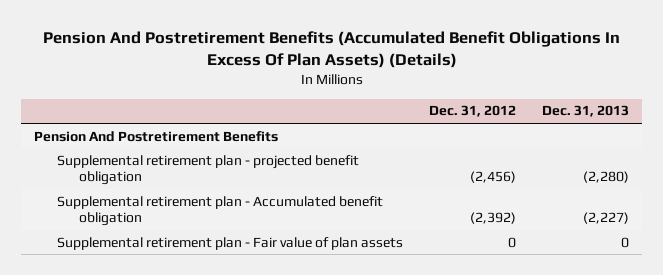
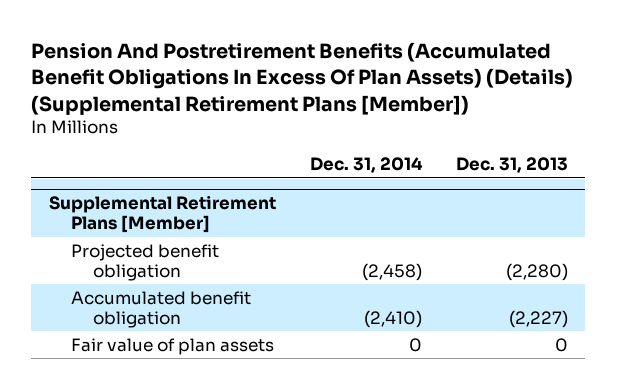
[42,31,620,69] Pension And Postretirement Benefits (Accumulated Benefit Obligations In Excess Of Plan Assets) (Details) -> [31,41,574,115] Pension And Postretirement Benefits (Accumulated Benefit Obligations In Excess Of Plan Assets) (Details) (Supplemental Retirement Plans [Member])
[428,105,516,118] Dec. 31, 2012 -> none
none -> [309,157,423,174] Dec. 31, 2014
[34,130,279,142] Pension And Postretirement Benefits -> none
none -> [48,194,276,234] Supplemental Retirement Plans [Member]
[56,154,359,186] Supplemental retirement plan - projected benefit obligation -> [70,243,219,281] Projected benefit obligation
[56,195,383,227] Supplemental retirement plan - Accumulated benefit obligation -> [70,290,251,328] Accumulated benefit obligation
[56,236,403,250] Supplemental retirement plan - Fair value of plan assets -> [70,337,274,355] Fair value of plan assets

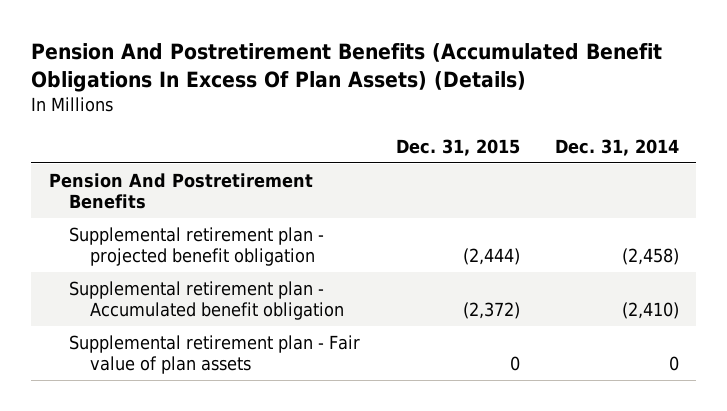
[31,41,574,115] Pension And Postretirement Benefits (Accumulated Benefit Obligations In Excess Of Plan Assets) (Details) (Supplemental Retirement Plans [Member]) -> [30,43,662,93] Pension And Postretirement Benefits (Accumulated Benefit Obligations In Excess Of Plan Assets) (Details)
[456,157,569,174] Dec. 31, 2013 -> none
none -> [395,138,520,156] Dec. 31, 2015
[48,194,276,234] Supplemental Retirement Plans [Member] -> none
none -> [48,173,313,210] Pension And Postretirement Benefits
[70,243,219,281] Projected benefit obligation -> [69,227,325,267] Supplemental retirement plan - projected benefit obligation
[70,290,251,328] Accumulated benefit obligation -> [69,281,345,321] Supplemental retirement plan - Accumulated benefit obligation
[70,337,274,355] Fair value of plan assets -> [69,335,361,375] Supplemental retirement plan - Fair value of plan assets

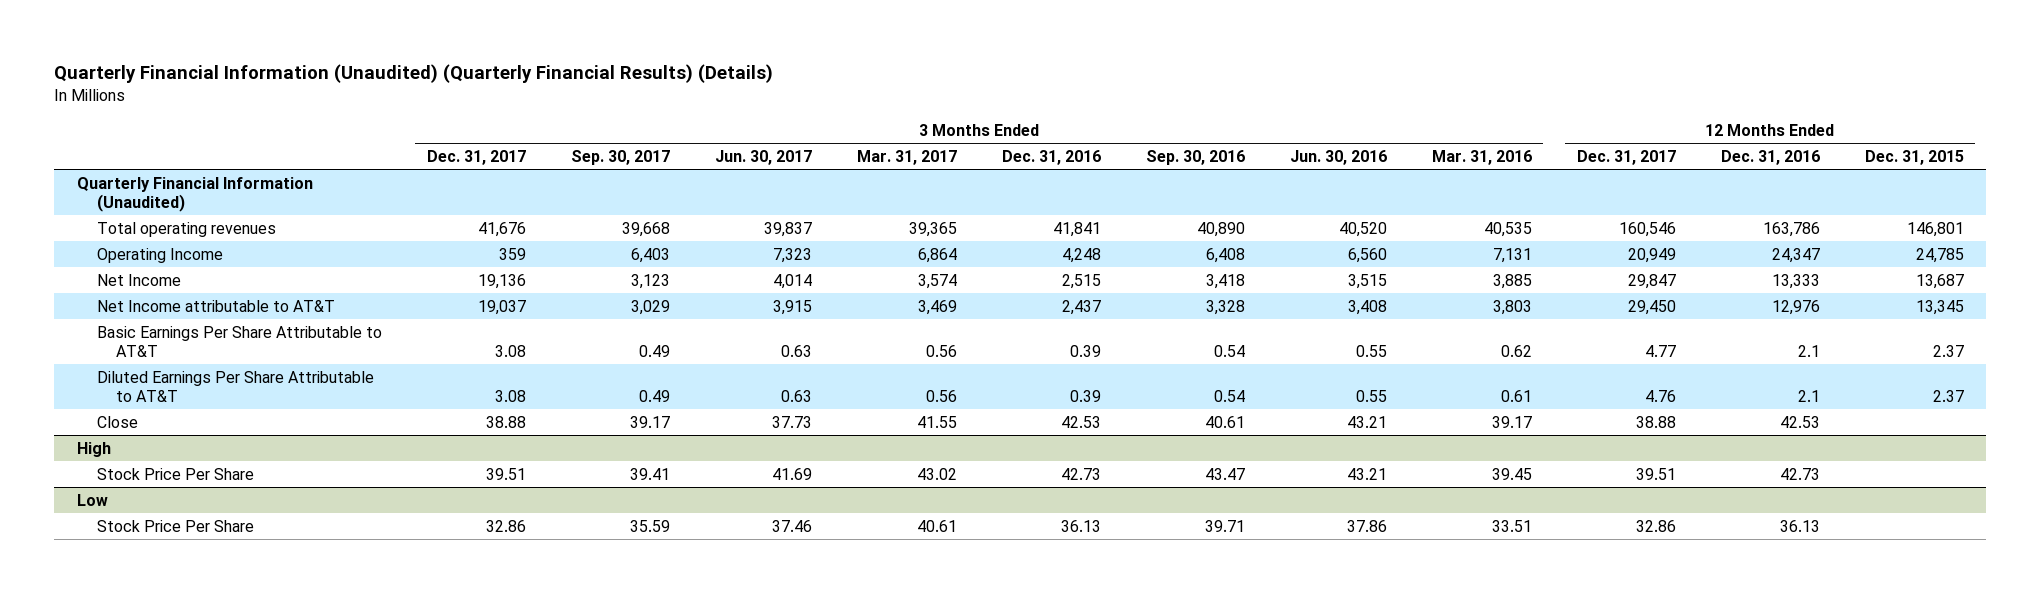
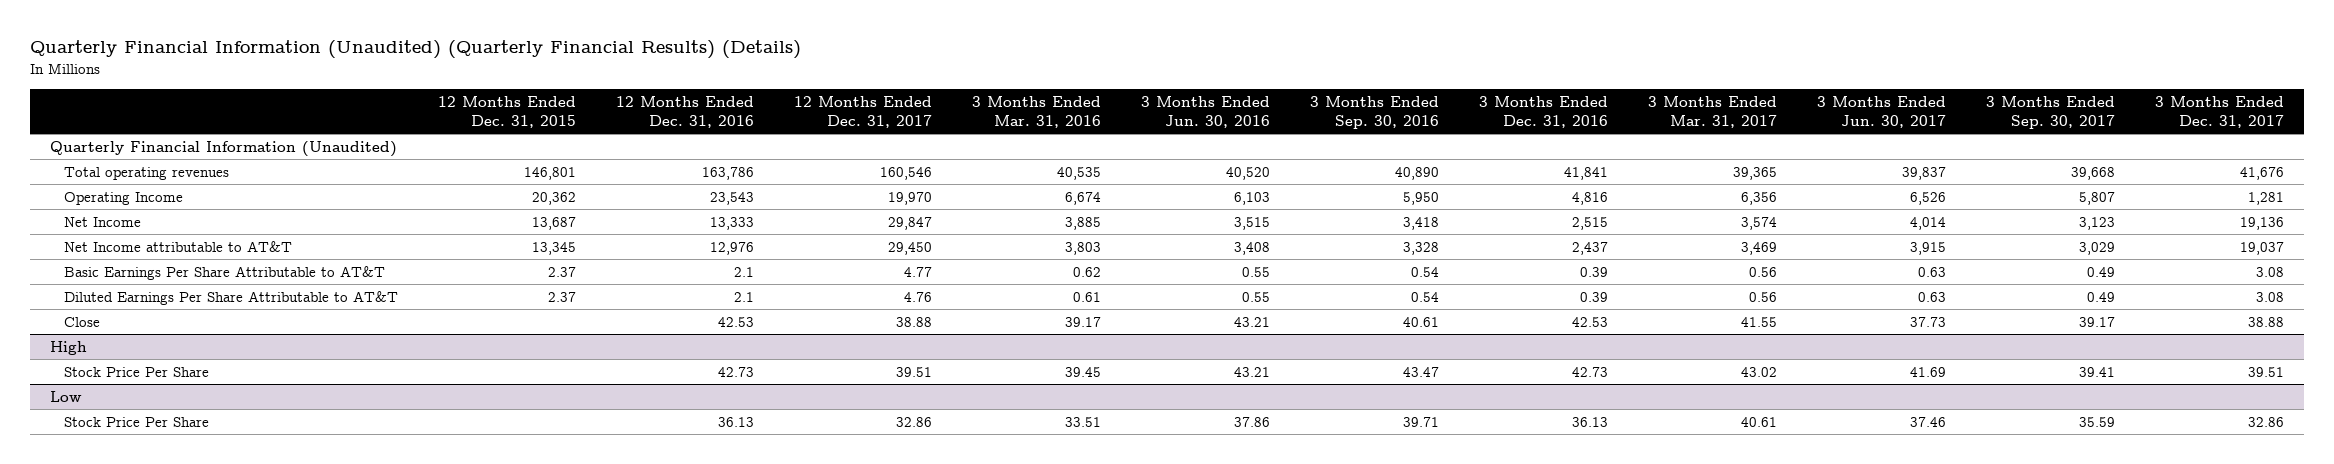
[498,247,526,260] 359 -> [2248,191,2285,205] 1,281
[630,247,670,263] 6,403 -> [2079,191,2116,205] 5,807
[772,247,812,263] 7,323 -> [1910,191,1947,205] 6,526
[917,247,957,263] 6,864 -> [1741,191,1778,205] 6,356
[1061,247,1101,263] 4,248 -> [1572,191,1609,205] 4,816
[1205,247,1245,263] 6,408 -> [1403,191,1440,205] 5,950
[1347,247,1387,263] 6,560 -> [1234,191,1271,205] 6,103
[1492,247,1532,263] 7,131 -> [1065,191,1102,205] 6,674
[1627,247,1676,263] 20,949 -> [888,191,933,205] 19,970
[1771,247,1820,263] 24,347 -> [710,191,755,205] 23,543
[1915,247,1964,263] 24,785 -> [532,191,577,205] 20,362

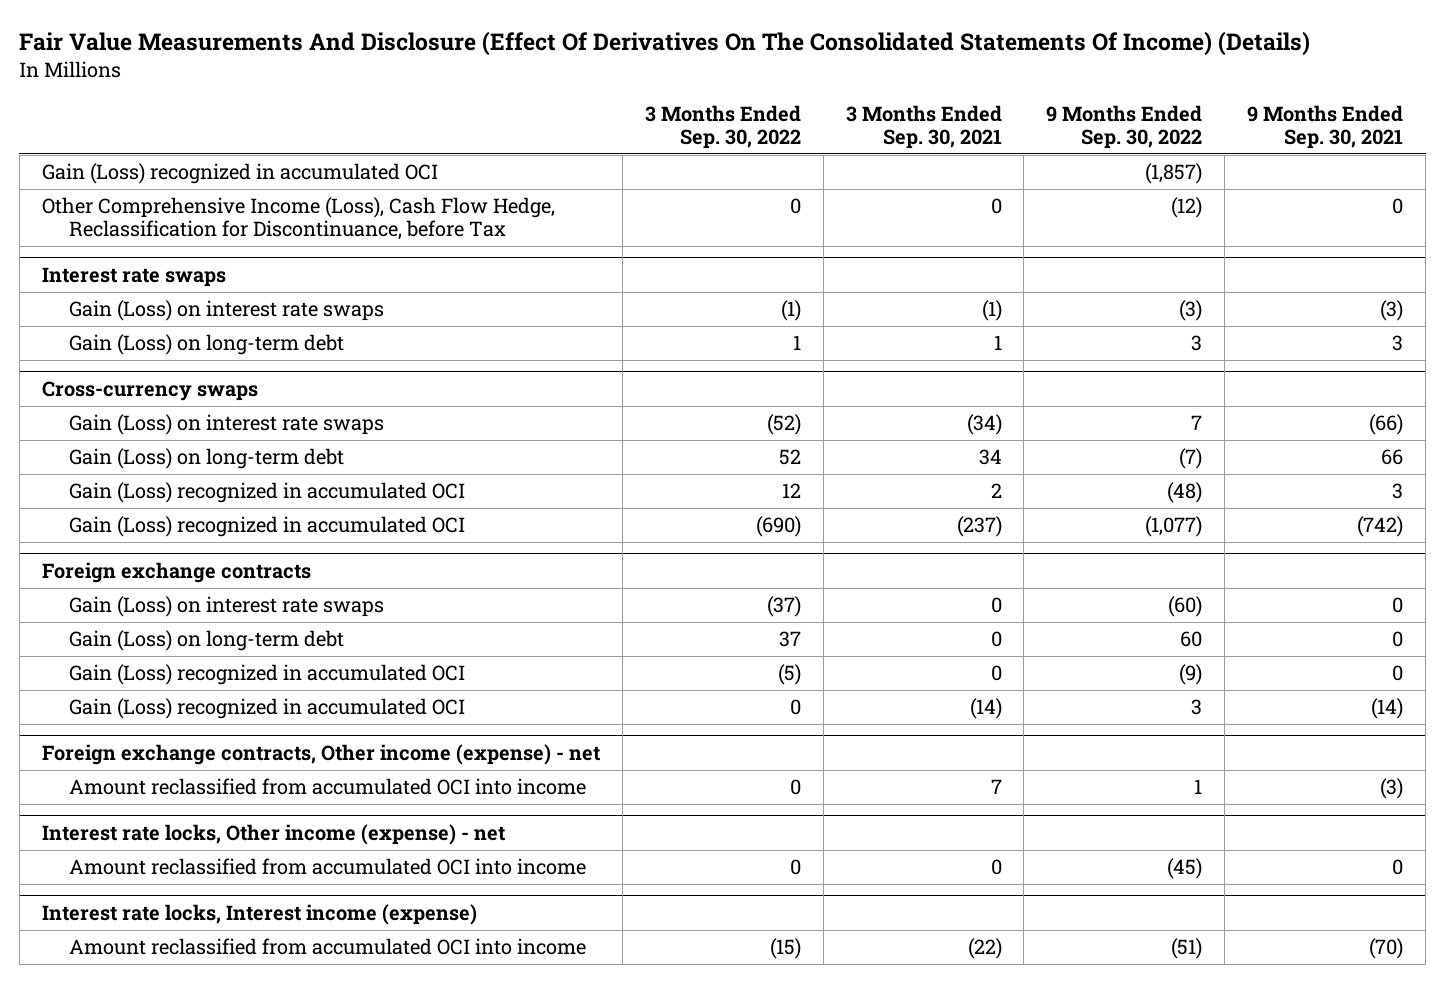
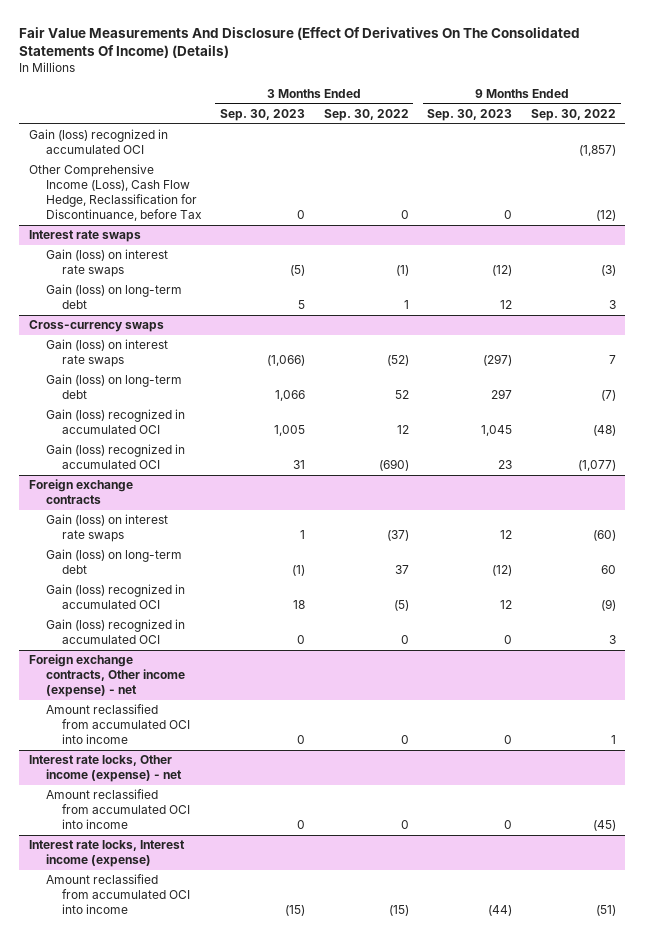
[845,104,1002,150] 3 Months Ended Sep. 30, 2021 -> none
[1247,104,1404,150] 9 Months Ended Sep. 30, 2021 -> none
none -> [220,108,306,121] Sep. 30, 2023
none -> [427,108,513,121] Sep. 30, 2023
[41,163,438,185] Gain (Loss) recognized in accumulated OCI -> [28,129,168,155] Gain (loss) recognized in accumulated OCI
[69,300,385,322] Gain (Loss) on interest rate swaps -> [45,249,168,278] Gain (loss) on interest rate swaps
[69,334,345,356] Gain (Loss) on long-term debt -> [45,284,182,310] Gain (loss) on long-term debt
[69,414,385,436] Gain (Loss) on interest rate swaps -> [45,339,168,368] Gain (loss) on interest rate swaps
[69,448,345,470] Gain (Loss) on long-term debt -> [45,374,182,400] Gain (loss) on long-term debt
[69,482,466,504] Gain (Loss) recognized in accumulated OCI -> [45,409,185,435] Gain (loss) recognized in accumulated OCI
[69,516,466,538] Gain (Loss) recognized in accumulated OCI -> [45,444,185,470] Gain (loss) recognized in accumulated OCI
[69,596,385,618] Gain (Loss) on interest rate swaps -> [45,514,168,543] Gain (loss) on interest rate swaps
[69,630,345,652] Gain (Loss) on long-term debt -> [45,549,182,575] Gain (loss) on long-term debt
[69,664,466,686] Gain (Loss) recognized in accumulated OCI -> [45,584,185,610] Gain (loss) recognized in accumulated OCI
[69,698,466,720] Gain (Loss) recognized in accumulated OCI -> [45,619,185,645] Gain (loss) recognized in accumulated OCI

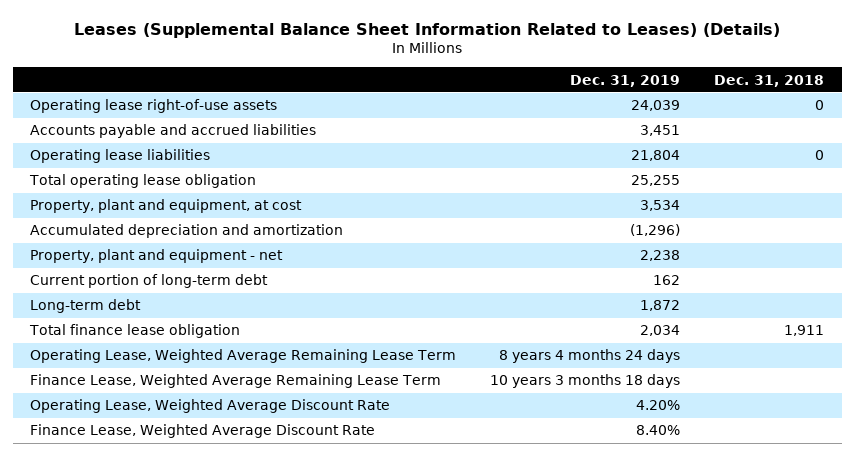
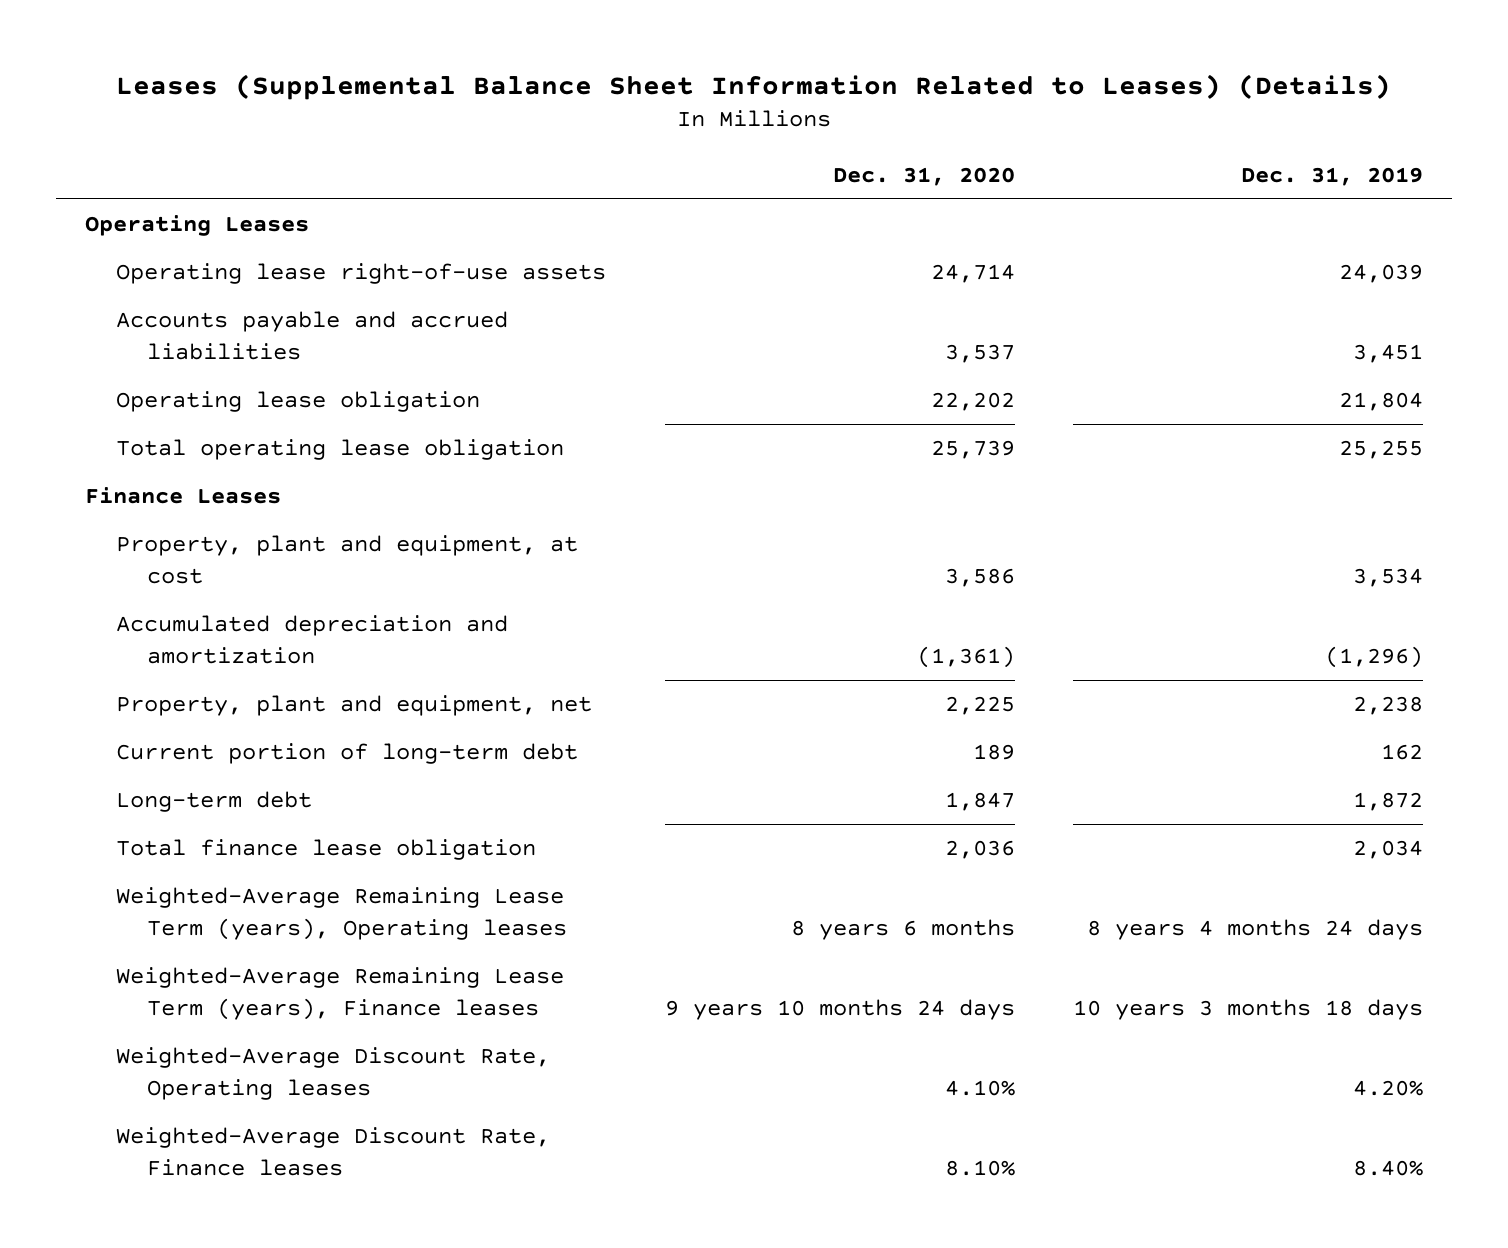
[714,74,825,87] Dec. 31, 2018 -> none
none -> [832,166,1015,186] Dec. 31, 2020
none -> [85,215,310,237] Operating Leases
[29,149,210,164] Operating lease liabilities -> [116,391,481,413] Operating lease obligation
none -> [85,487,282,505] Finance Leases
[29,249,283,264] Property, plant and equipment - net -> [116,695,593,717] Property, plant and equipment, net
[29,349,456,364] Operating Lease, Weighted Average Remaining Lease Term -> [116,887,568,940] Weighted-Average Remaining Lease Term (years), Operating leases
[29,374,441,389] Finance Lease, Weighted Average Remaining Lease Term -> [116,967,565,1020] Weighted-Average Remaining Lease Term (years), Finance leases
[29,399,390,414] Operating Lease, Weighted Average Discount Rate -> [116,1047,551,1100] Weighted-Average Discount Rate, Operating leases
[29,424,375,439] Finance Lease, Weighted Average Discount Rate -> [116,1127,551,1176] Weighted-Average Discount Rate, Finance leases

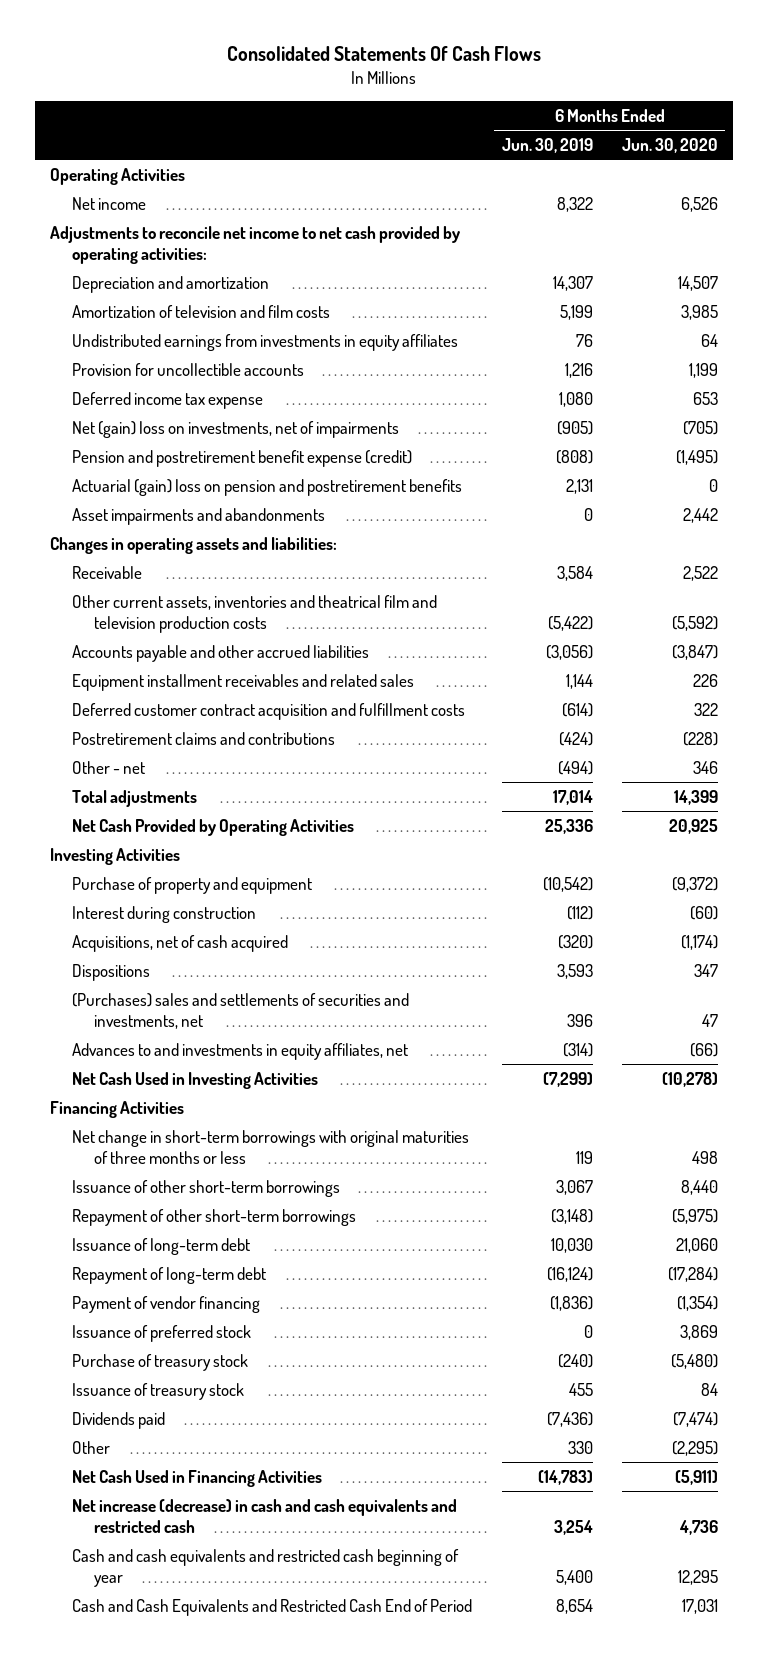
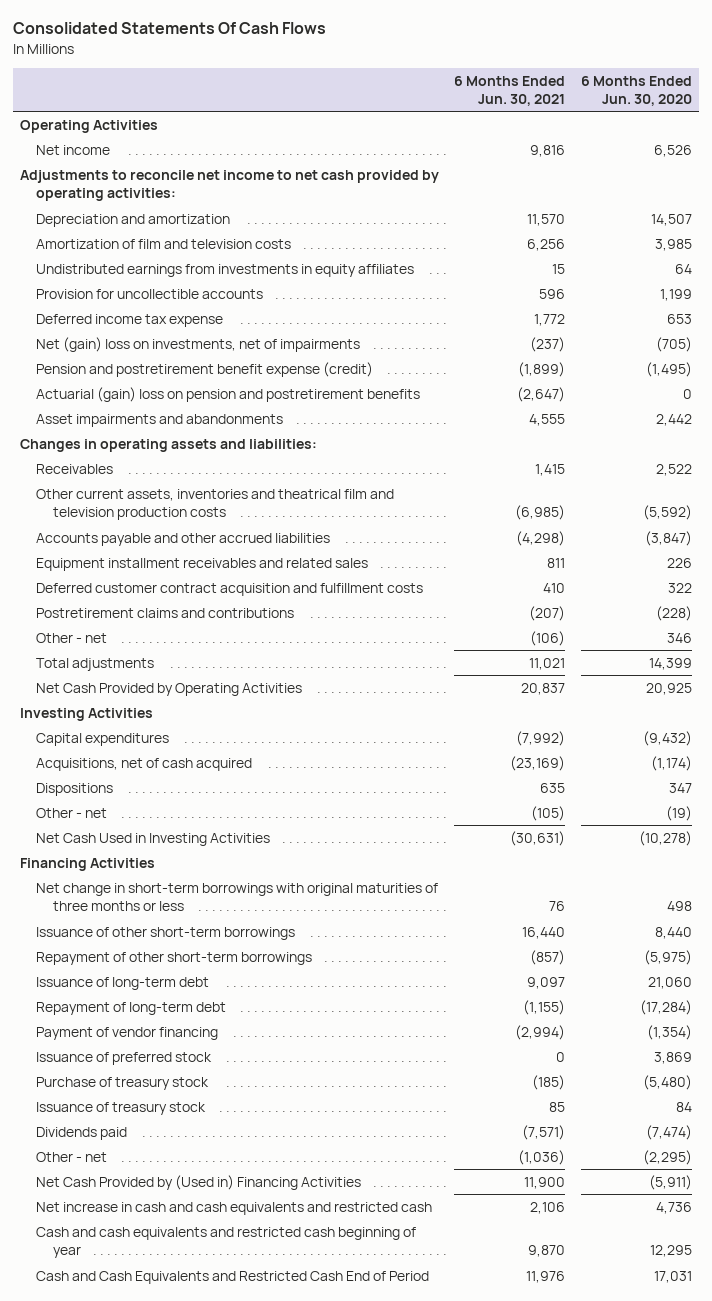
[501,137,593,153] Jun. 30, 2019 -> none
none -> [454,75,566,106] 6 Months Ended Jun. 30, 2021
[71,304,330,318] Amortization of television and film costs -> [36,238,292,249] Amortization of film and television costs
[71,565,142,579] Receivable -> [36,463,114,474] Receivables
[71,876,312,894] Purchase of property and equipment -> none
[71,905,256,923] Interest during construction -> none
none -> [36,732,170,746] Capital expenditures
[71,992,409,1029] (Purchases) sales and settlements of securities and investments, net -> none
[71,1042,408,1060] Advances to and investments in equity affiliates, net -> none
none -> [36,807,108,818] Other - net
[71,1440,110,1454] Other -> [36,1151,108,1162] Other - net
[71,1469,322,1487] Net Cash Used in Financing Activities -> [36,1174,362,1190] Net Cash Provided by (Used in) Financing Activities
[71,1498,457,1533] Net increase (decrease) in cash and cash equivalents and restricted cash -> [36,1201,433,1215] Net increase in cash and cash equivalents and restricted cash

